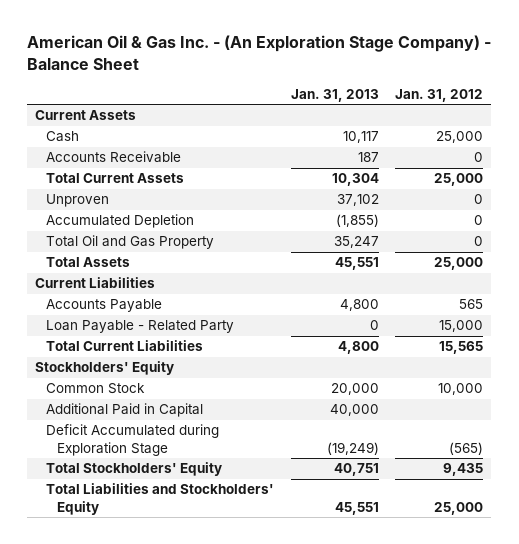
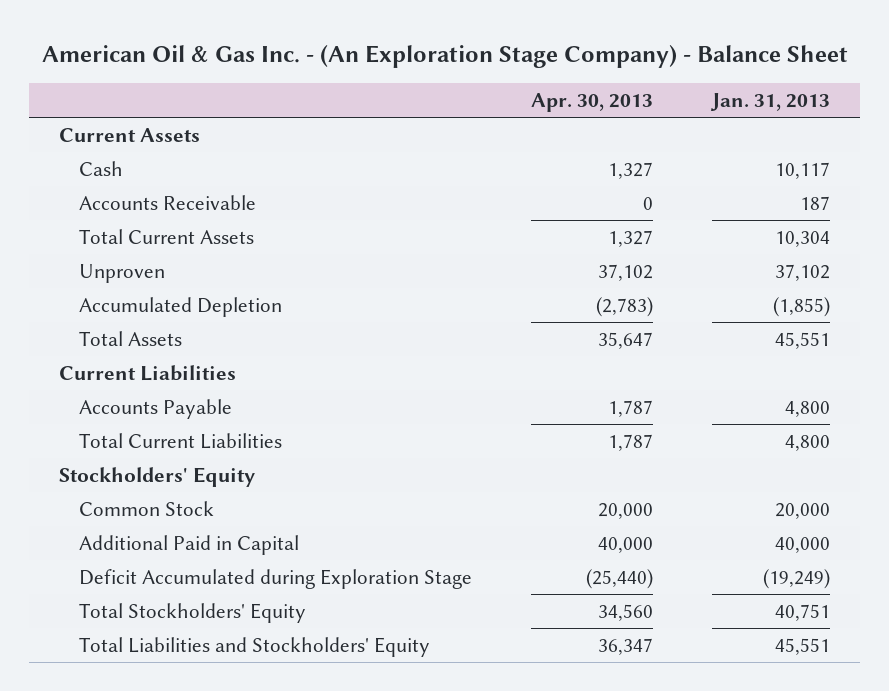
[395,88,484,102] Jan. 31, 2012 -> none
none -> [531,93,654,113] Apr. 30, 2013
[46,235,215,250] Total Oil and Gas Property -> none
[46,320,235,334] Loan Payable - Related Party -> none

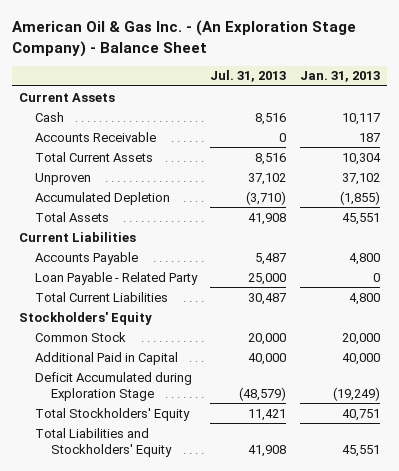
[531,93,654,113] Apr. 30, 2013 -> none
none -> [210,70,287,83] Jul. 31, 2013
none -> [34,271,198,285] Loan Payable - Related Party

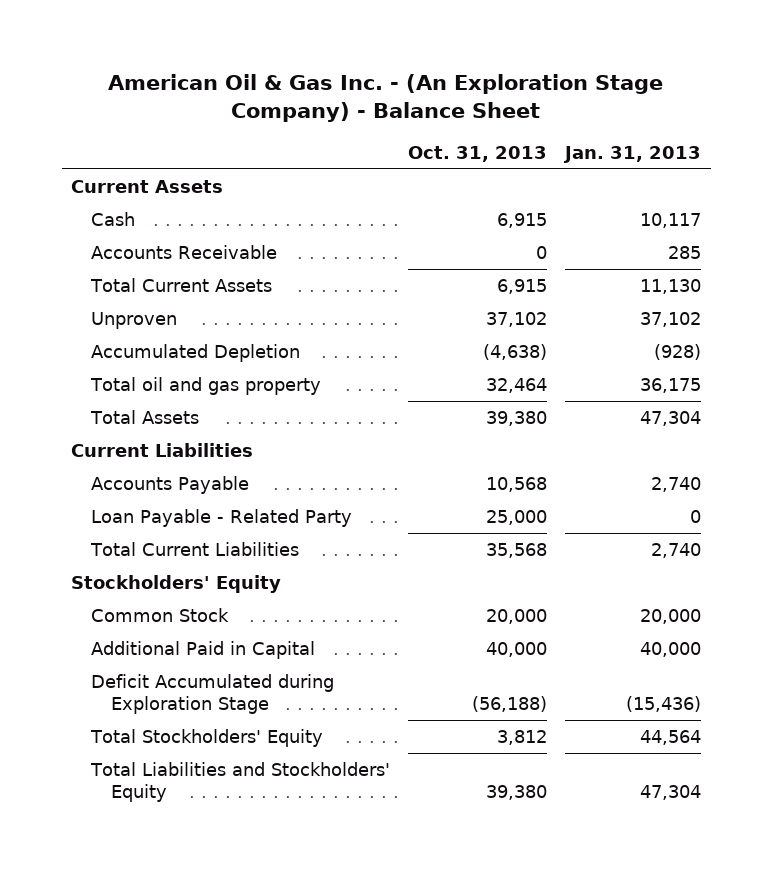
[210,70,287,83] Jul. 31, 2013 -> none
none -> [408,145,548,162] Oct. 31, 2013
[359,132,381,142] 187 -> [668,246,702,260] 285
[342,152,382,165] 10,304 -> [640,279,702,295] 11,130
[340,190,381,205] (1,855) -> [654,344,702,361] (928)
none -> [89,377,321,396] Total oil and gas property
[342,212,381,225] 45,551 -> [640,411,702,427] 47,304
[349,252,381,265] 4,800 -> [651,477,702,493] 2,740
[349,292,381,305] 4,800 -> [651,543,702,559] 2,740
[333,386,381,401] (19,249) -> [626,696,702,713] (15,436)
[342,408,381,421] 40,751 -> [640,730,702,746] 44,564
[342,444,381,457] 45,551 -> [640,785,702,801] 47,304

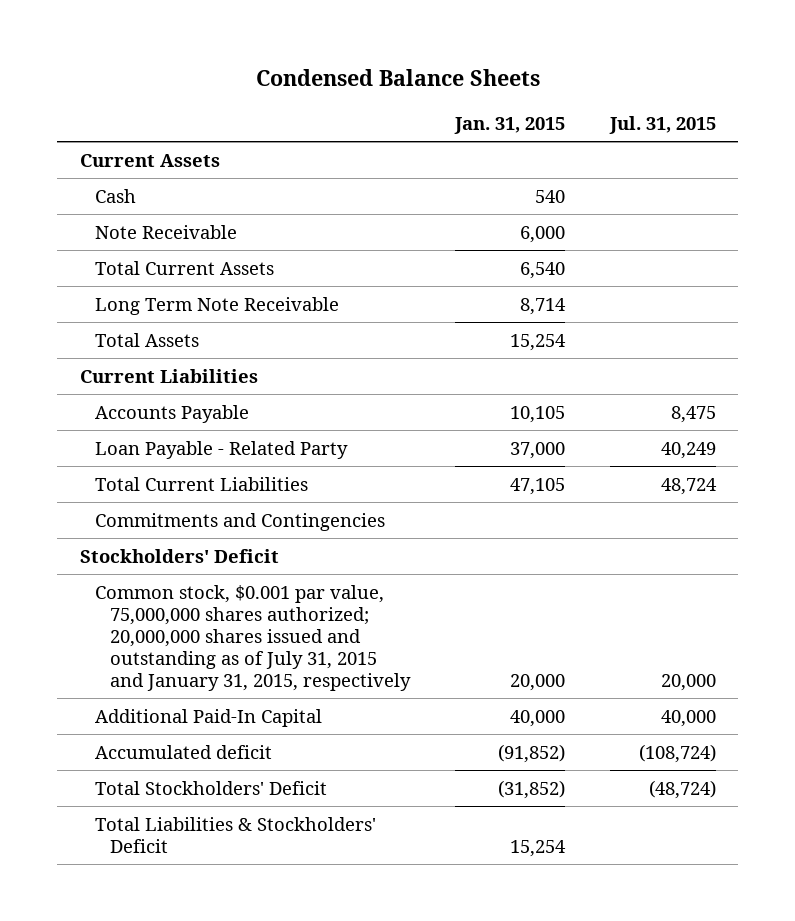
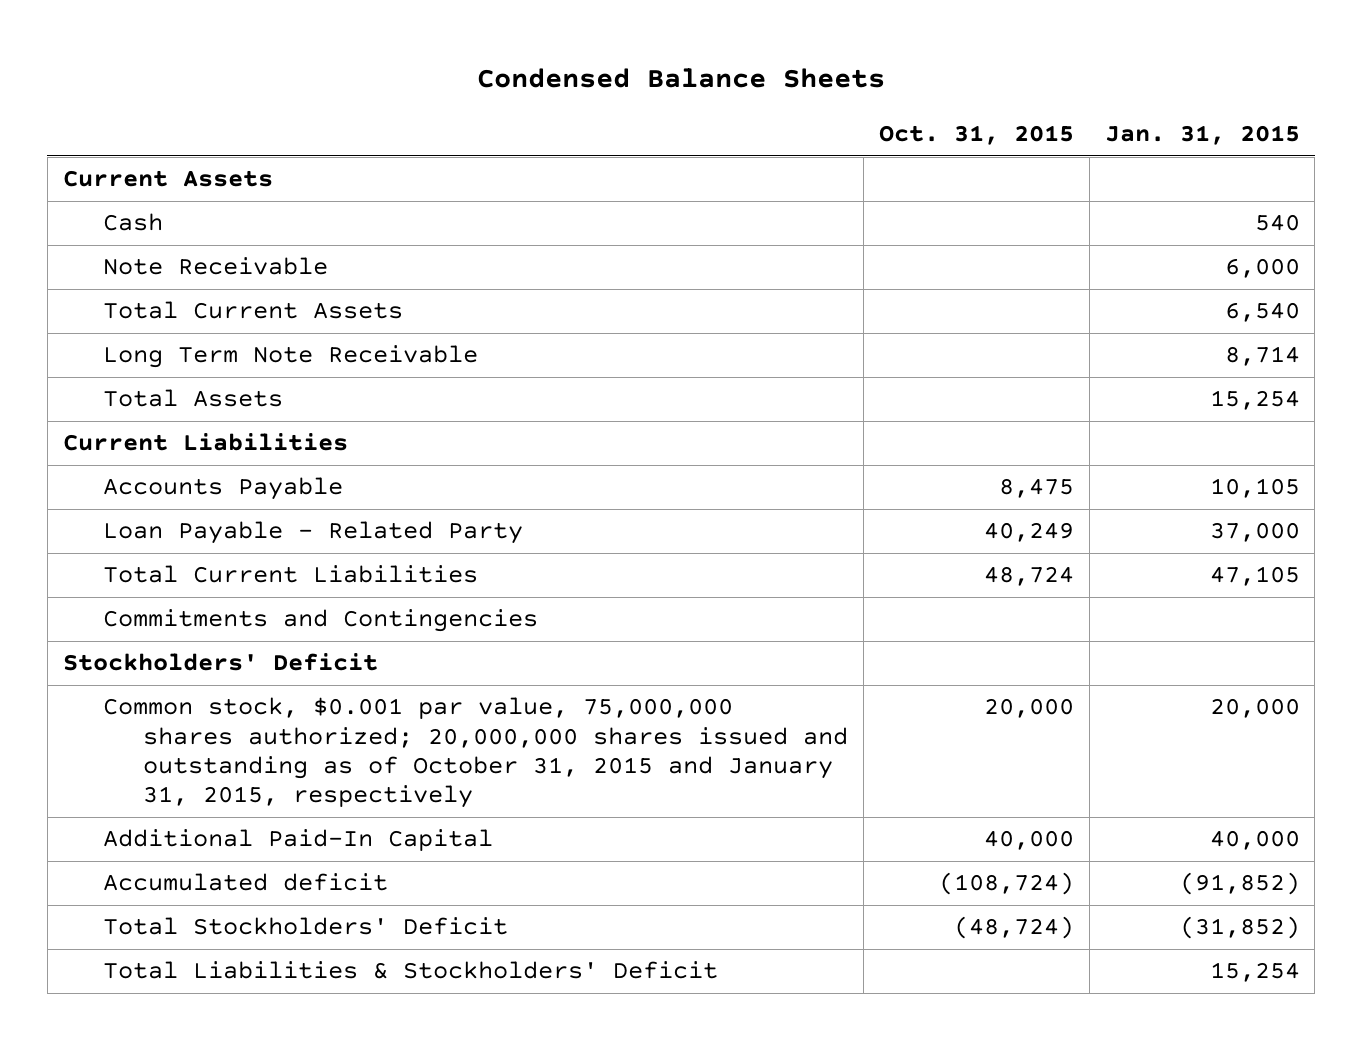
[608,115,716,134] Jul. 31, 2015 -> none
none -> [878,125,1074,146] Oct. 31, 2015
[94,584,412,691] Common stock, $0.001 par value, 75,000,000 shares authorized; 20,000,000 shares issued and outstanding as of July 31, 2015 and January 31, 2015, respectively -> [102,697,849,809] Common stock, $0.001 par value, 75,000,000 shares authorized; 20,000,000 shares issued and outstanding as of October 31, 2015 and January 31, 2015, respectively

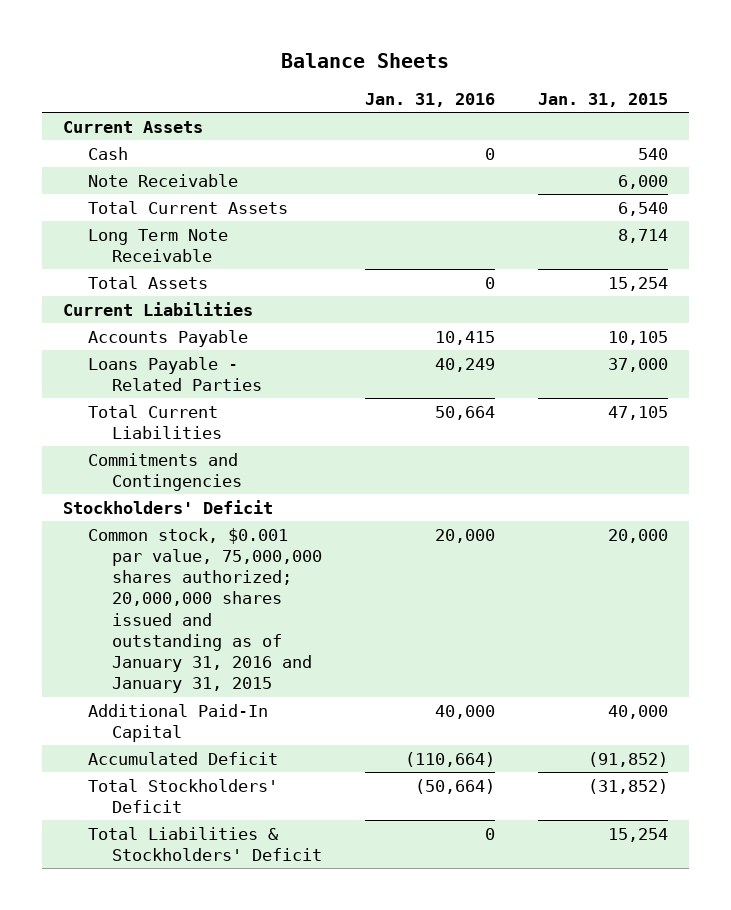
[477,67,886,88] Condensed Balance Sheets -> [281,53,450,69] Balance Sheets
[878,125,1074,146] Oct. 31, 2015 -> none
none -> [365,92,496,107] Jan. 31, 2016
[102,521,523,545] Loan Payable - Related Party -> [87,356,263,392] Loans Payable - Related Parties
[102,697,849,809] Common stock, $0.001 par value, 75,000,000 shares authorized; 20,000,000 shares issued and outstanding as of October 31, 2015 and January 31, 2015, respectively -> [87,527,323,694] Common stock, $0.001 par value, 75,000,000 shares authorized; 20,000,000 shares issued and outstanding as of January 31, 2016 and January 31, 2015
[102,873,388,892] Accumulated deficit -> [87,751,278,765] Accumulated Deficit

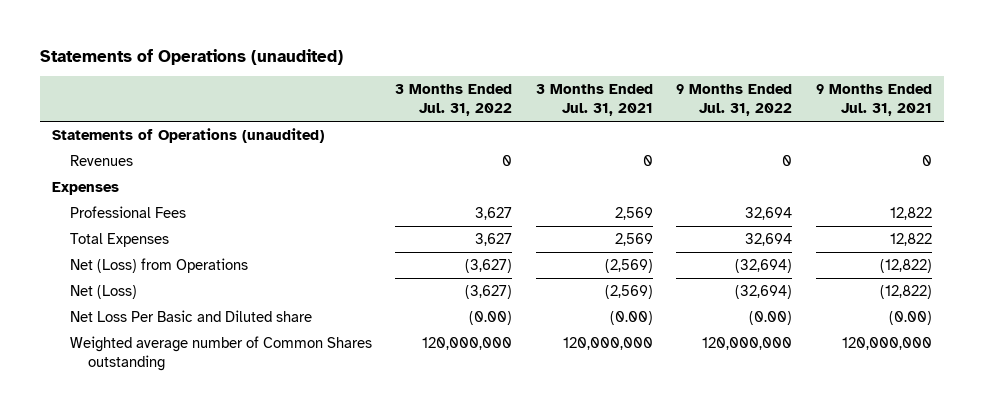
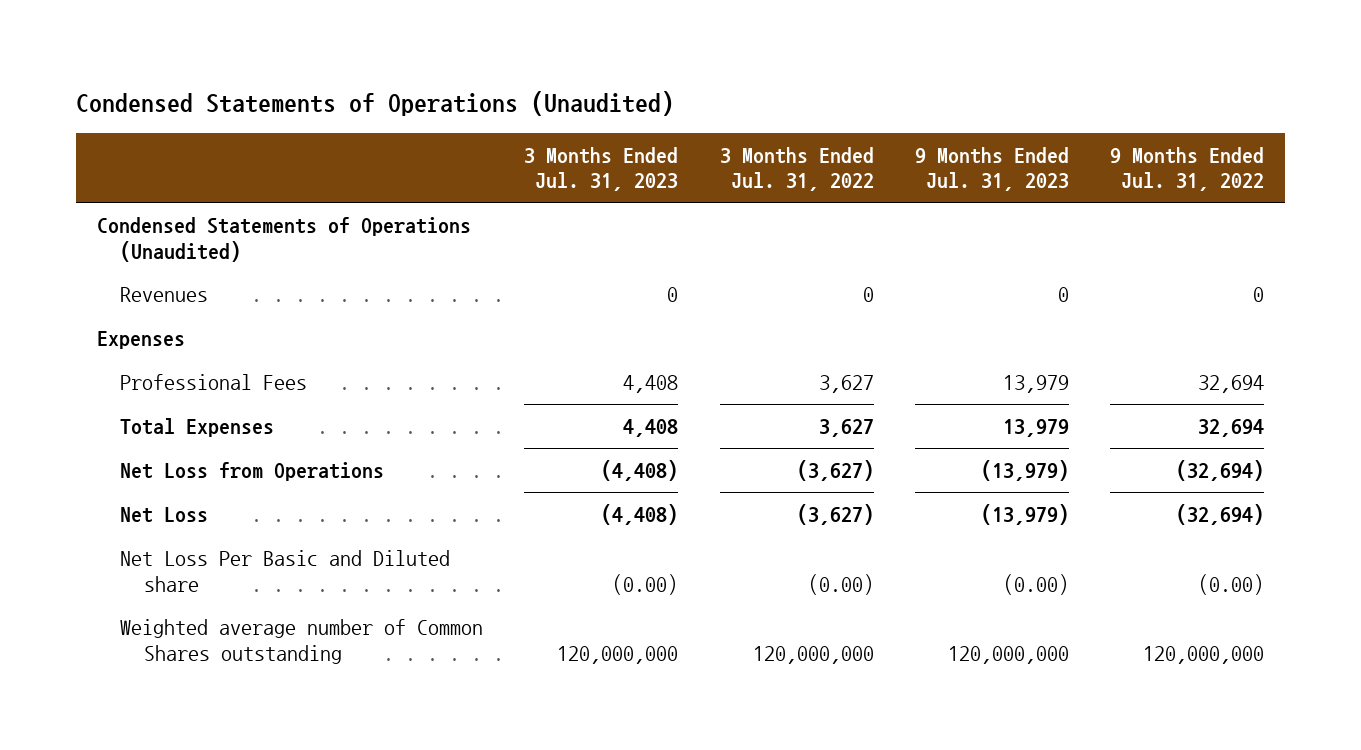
[39,49,343,66] Statements of Operations (unaudited) -> [76,90,675,116] Condensed Statements of Operations (Unaudited)
[535,84,653,117] 3 Months Ended Jul. 31, 2021 -> none
[815,84,932,117] 9 Months Ended Jul. 31, 2021 -> none
none -> [524,146,679,192] 3 Months Ended Jul. 31, 2023
none -> [914,146,1069,192] 9 Months Ended Jul. 31, 2023
[51,127,324,143] Statements of Operations (unaudited) -> [96,216,471,262] Condensed Statements of Operations (Unaudited)
[69,257,248,273] Net (Loss) from Operations -> [120,461,385,481] Net Loss from Operations
[69,284,137,299] Net (Loss) -> [120,506,209,523] Net Loss

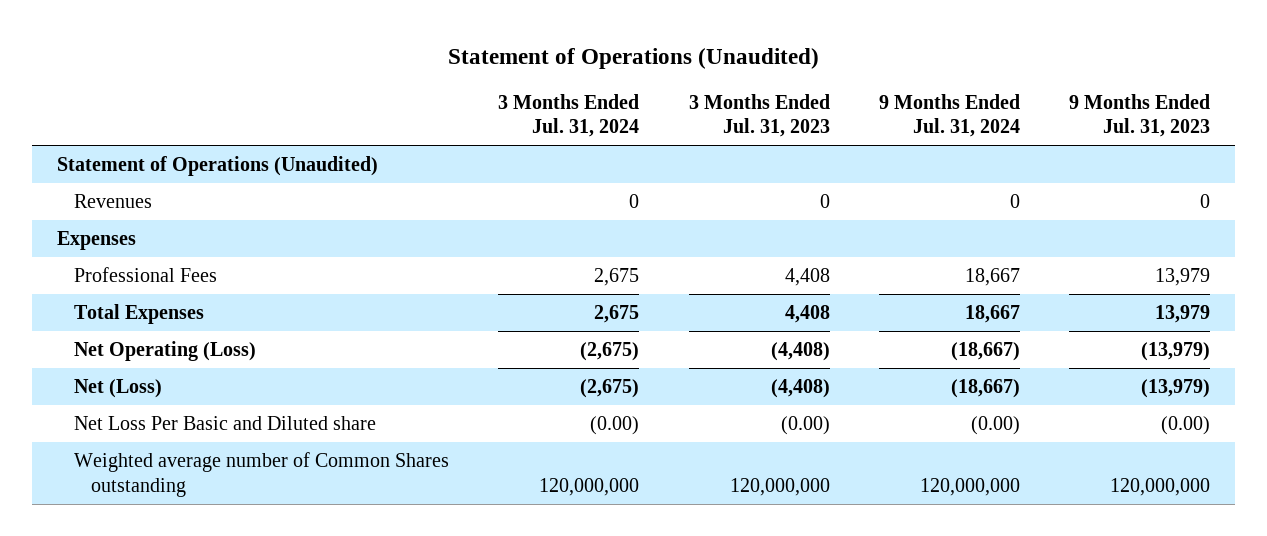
[76,90,675,116] Condensed Statements of Operations (Unaudited) -> [447,47,819,69] Statement of Operations (Unaudited)
[719,146,874,192] 3 Months Ended Jul. 31, 2022 -> none
[1110,146,1265,192] 9 Months Ended Jul. 31, 2022 -> none
none -> [498,93,640,138] 3 Months Ended Jul. 31, 2024
none -> [879,93,1021,138] 9 Months Ended Jul. 31, 2024
[96,216,471,262] Condensed Statements of Operations (Unaudited) -> [57,155,379,176] Statement of Operations (Unaudited)
[120,461,385,481] Net Loss from Operations -> [74,340,257,361] Net Operating (Loss)
[120,506,209,523] Net Loss -> [74,378,163,398] Net (Loss)

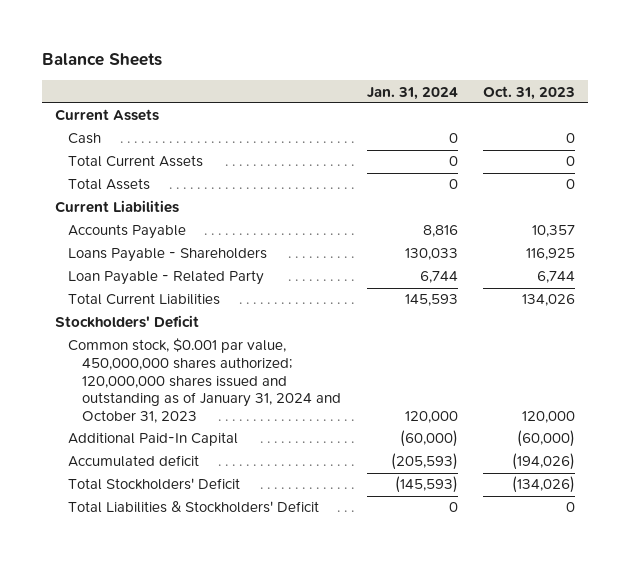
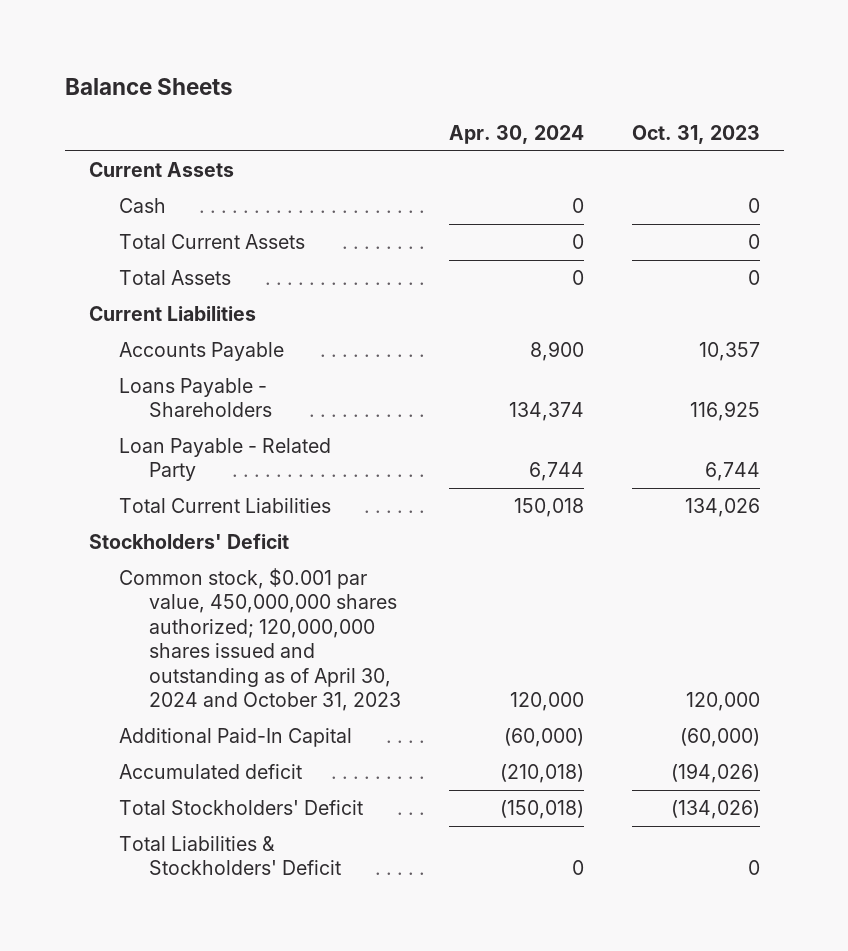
[366,86,458,100] Jan. 31, 2024 -> none
none -> [448,125,584,145] Apr. 30, 2024
[68,338,341,423] Common stock, $0.001 par value, 450,000,000 shares authorized; 120,000,000 shares issued and outstanding as of January 31, 2024 and October 31, 2023 -> [118,568,401,712] Common stock, $0.001 par value, 450,000,000 shares authorized; 120,000,000 shares issued and outstanding as of April 30, 2024 and October 31, 2023

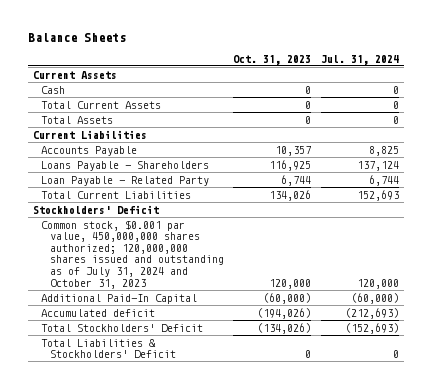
[448,125,584,145] Apr. 30, 2024 -> none
none -> [321,54,400,65] Jul. 31, 2024
[118,568,401,712] Common stock, $0.001 par value, 450,000,000 shares authorized; 120,000,000 shares issued and outstanding as of April 30, 2024 and October 31, 2023 -> [41,219,224,289] Common stock, $0.001 par value, 450,000,000 shares authorized; 120,000,000 shares issued and outstanding as of July 31, 2024 and October 31, 2023

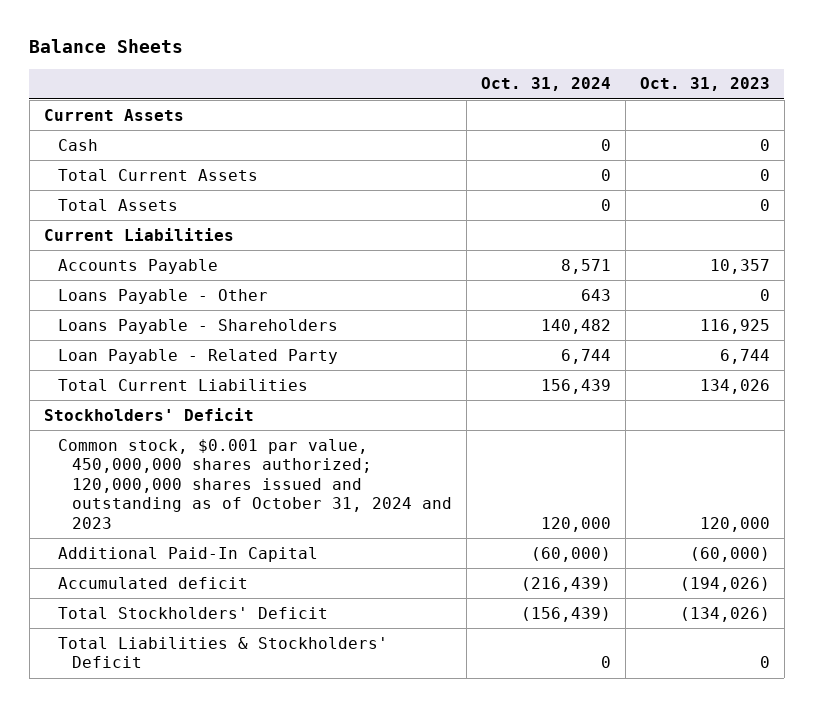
[321,54,400,65] Jul. 31, 2024 -> none
none -> [480,77,611,92] Oct. 31, 2024
none -> [57,288,268,304] Loans Payable - Other
[41,219,224,289] Common stock, $0.001 par value, 450,000,000 shares authorized; 120,000,000 shares issued and outstanding as of July 31, 2024 and October 31, 2023 -> [57,438,452,529] Common stock, $0.001 par value, 450,000,000 shares authorized; 120,000,000 shares issued and outstanding as of October 31, 2024 and 2023

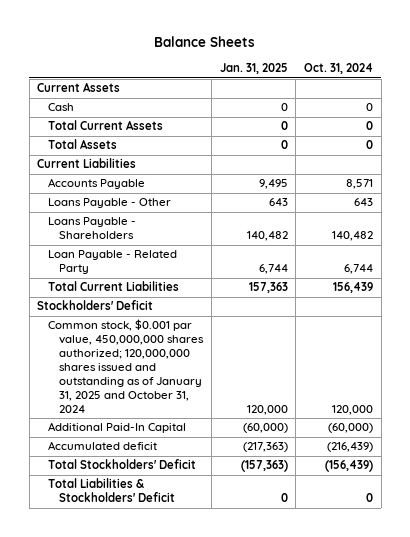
[639,77,770,92] Oct. 31, 2023 -> none
none -> [219,63,288,75] Jan. 31, 2025
[57,438,452,529] Common stock, $0.001 par value, 450,000,000 shares authorized; 120,000,000 shares issued and outstanding as of October 31, 2024 and 2023 -> [48,319,205,413] Common stock, $0.001 par value, 450,000,000 shares authorized; 120,000,000 shares issued and outstanding as of January 31, 2025 and October 31, 2024

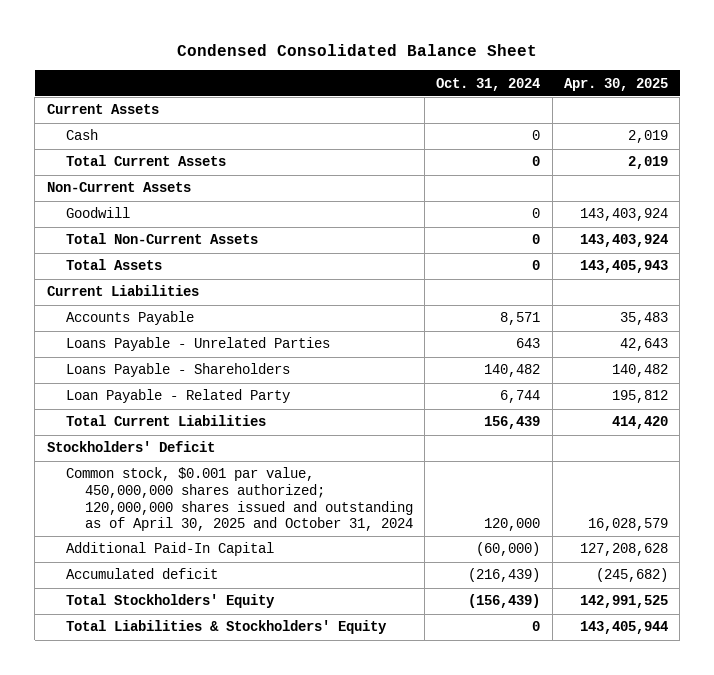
[154,36,256,48] Balance Sheets -> [177,44,538,57] Condensed Consolidated Balance Sheet
[219,63,288,75] Jan. 31, 2025 -> none
none -> [563,77,668,91] Apr. 30, 2025
none -> [46,182,191,193] Non-Current Assets
none -> [65,207,130,219] Goodwill
none -> [65,233,258,245] Total Non-Current Assets
[48,198,172,209] Loans Payable - Other -> [65,337,330,352] Loans Payable - Unrelated Parties
[48,319,205,413] Common stock, $0.001 par value, 450,000,000 shares authorized; 120,000,000 shares issued and outstanding as of January 31, 2025 and October 31, 2024 -> [65,467,413,532] Common stock, $0.001 par value, 450,000,000 shares authorized; 120,000,000 shares issued and outstanding as of April 30, 2025 and October 31, 2024
[48,459,197,470] Total Stockholders' Deficit -> [65,594,275,609] Total Stockholders' Equity
[48,478,176,503] Total Liabilities & Stockholders' Deficit -> [65,620,387,635] Total Liabilities & Stockholders' Equity

